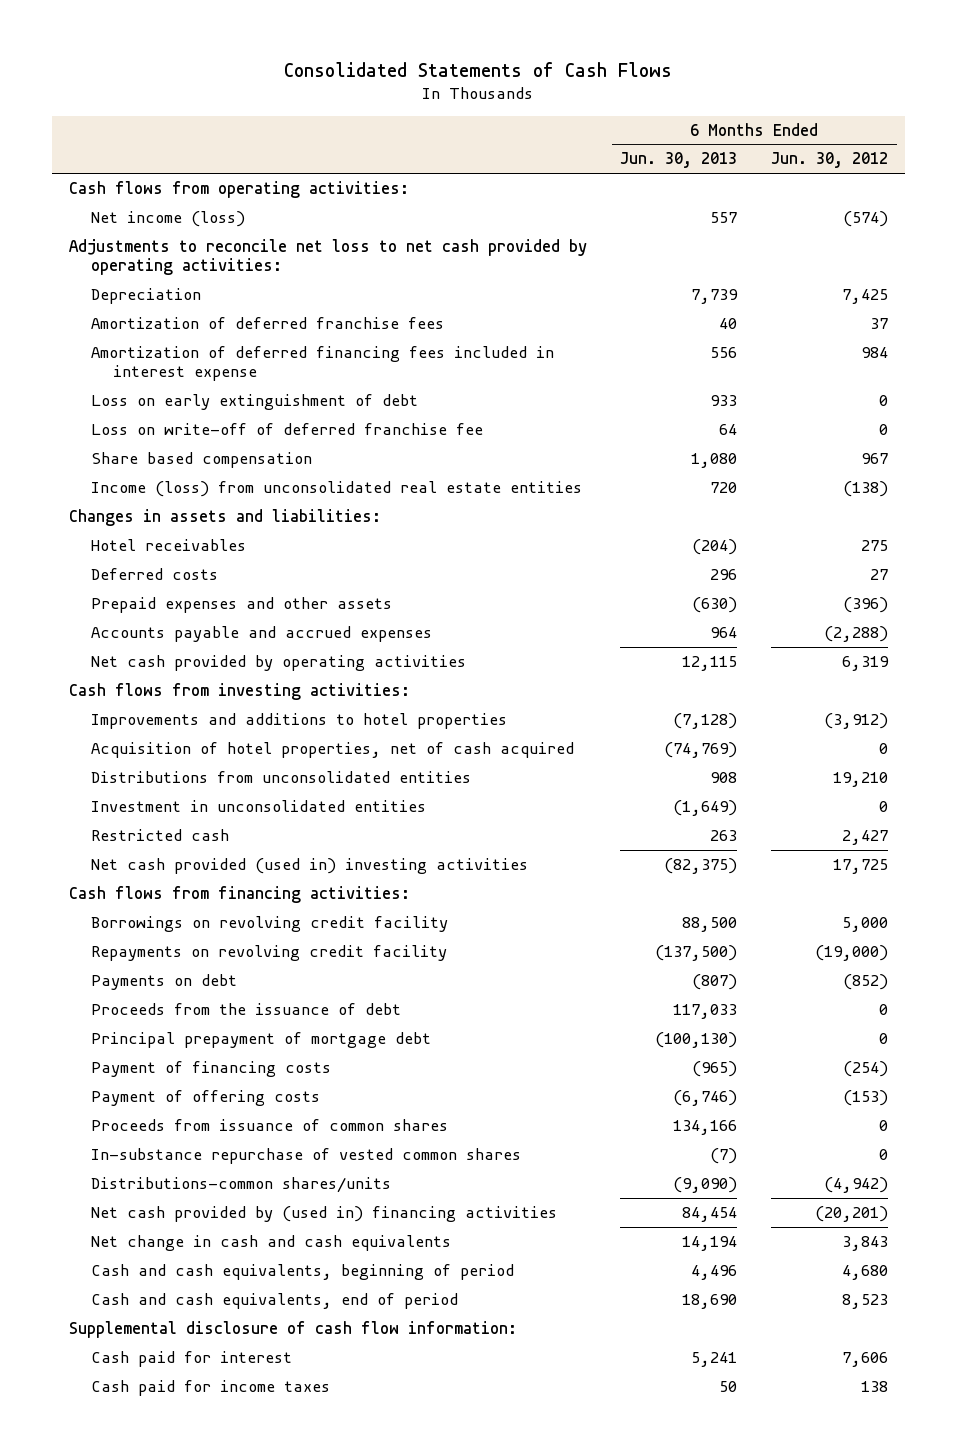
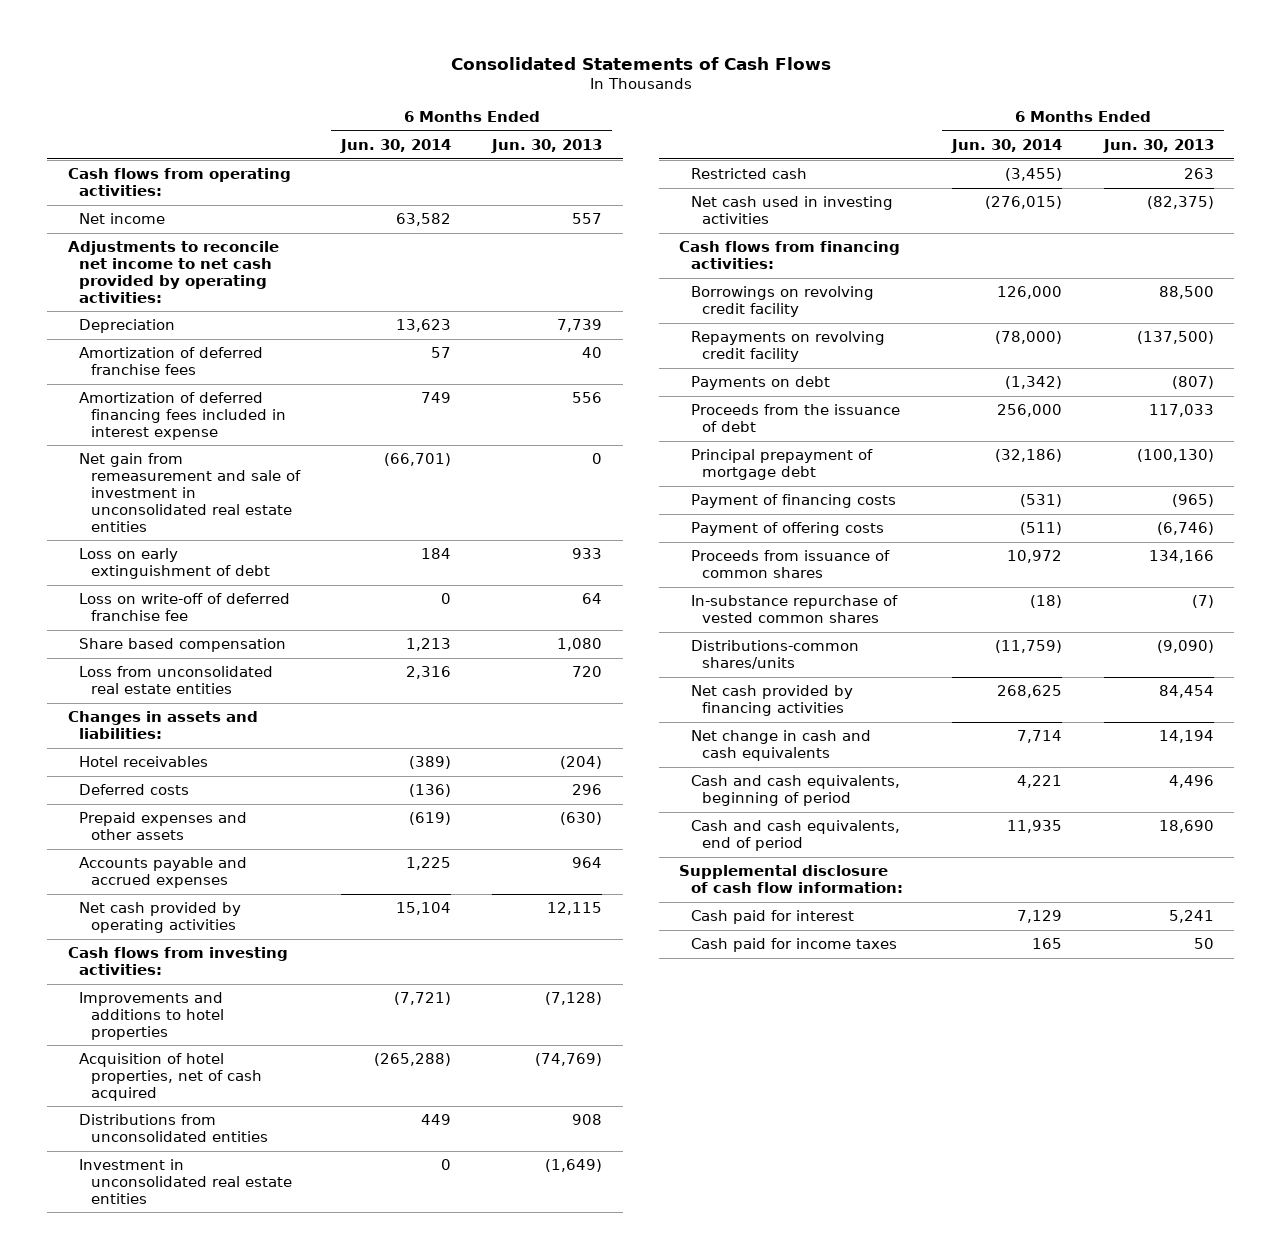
[771,152,889,169] Jun. 30, 2012 -> none
none -> [339,139,451,154] Jun. 30, 2014
[90,210,245,227] Net income (loss) -> [79,213,166,225] Net income
[68,238,587,276] Adjustments to reconcile net loss to net cash provided by operating activities: -> [67,241,279,303] Adjustments to reconcile net income to net cash provided by operating activities:
none -> [79,453,301,532] Net gain from remeasurement and sale of investment in unconsolidated real estate entities
[90,480,582,497] Income (loss) from unconsolidated real estate entities -> [79,666,274,694] Loss from unconsolidated real estate entities
[90,799,426,812] Investment in unconsolidated entities -> [79,1159,292,1204] Investment in unconsolidated real estate entities
[90,857,528,874] Net cash provided (used in) investing activities -> [690,196,893,224] Net cash used in investing activities
[90,1205,557,1222] Net cash provided by (used in) financing activities -> [690,685,853,716] Net cash provided by financing activities

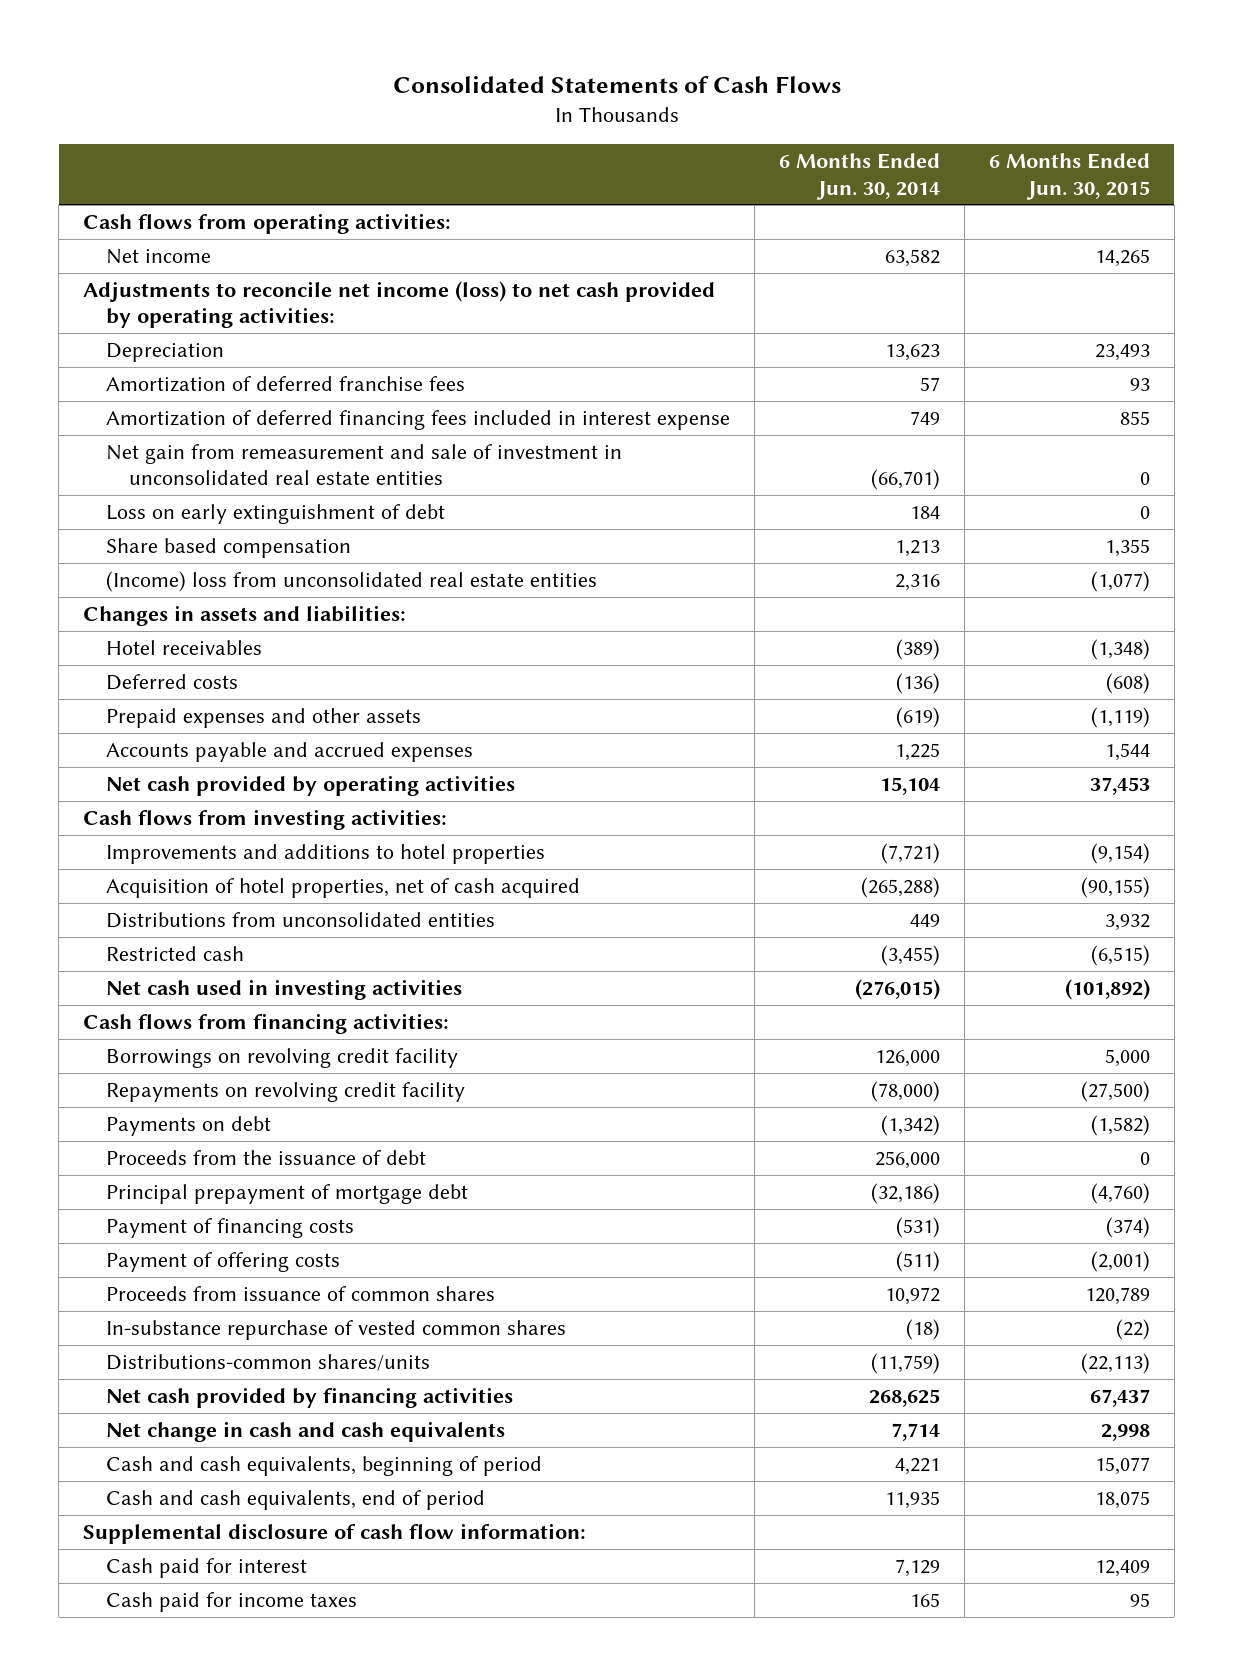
[491,139,603,154] Jun. 30, 2013 -> none
none -> [988,153,1150,200] 6 Months Ended Jun. 30, 2015
[67,241,279,303] Adjustments to reconcile net income to net cash provided by operating activities: -> [83,280,716,329] Adjustments to reconcile net income (loss) to net cash provided by operating activities:
[79,593,291,621] Loss on write-off of deferred franchise fee -> none
[79,666,274,694] Loss from unconsolidated real estate entities -> [106,570,598,592] (Income) loss from unconsolidated real estate entities
[79,1159,292,1204] Investment in unconsolidated real estate entities -> none

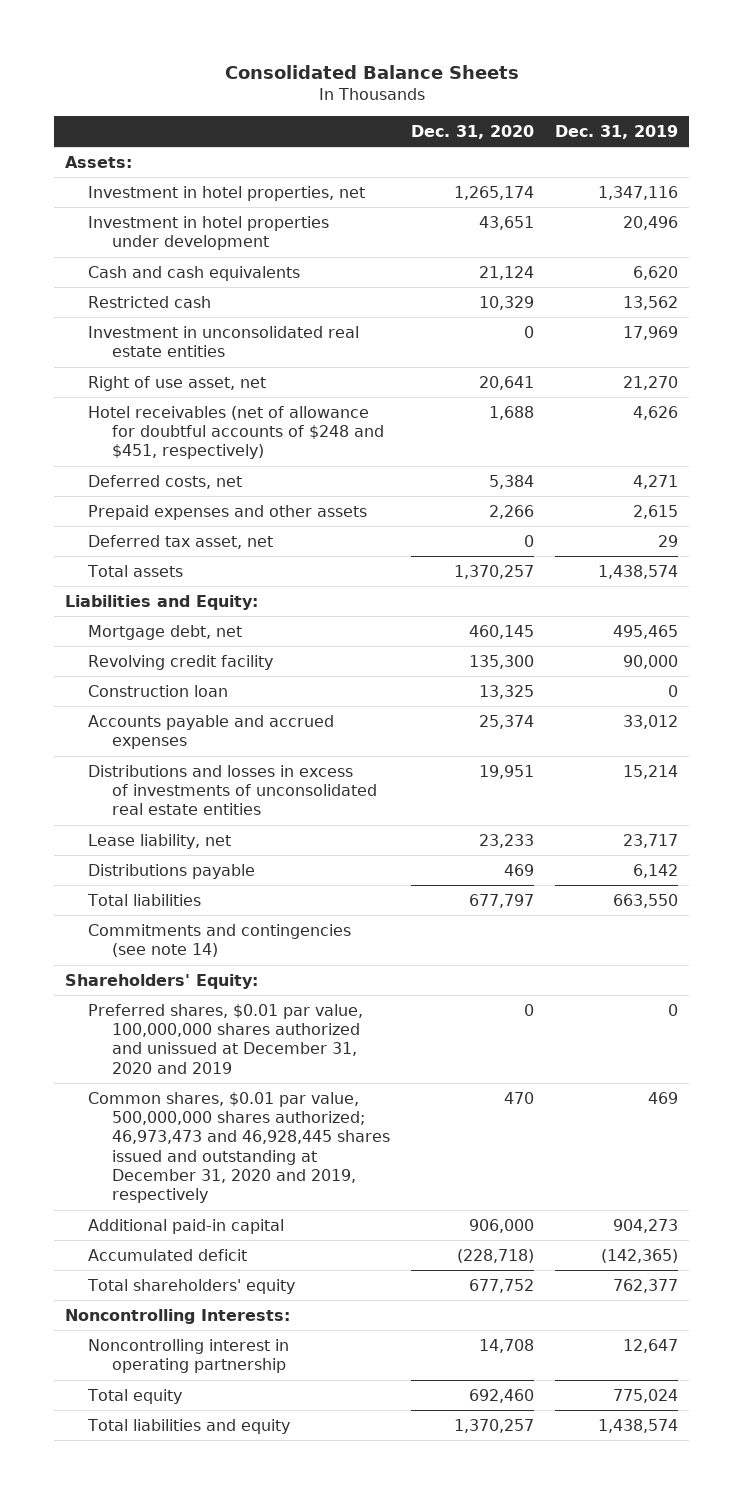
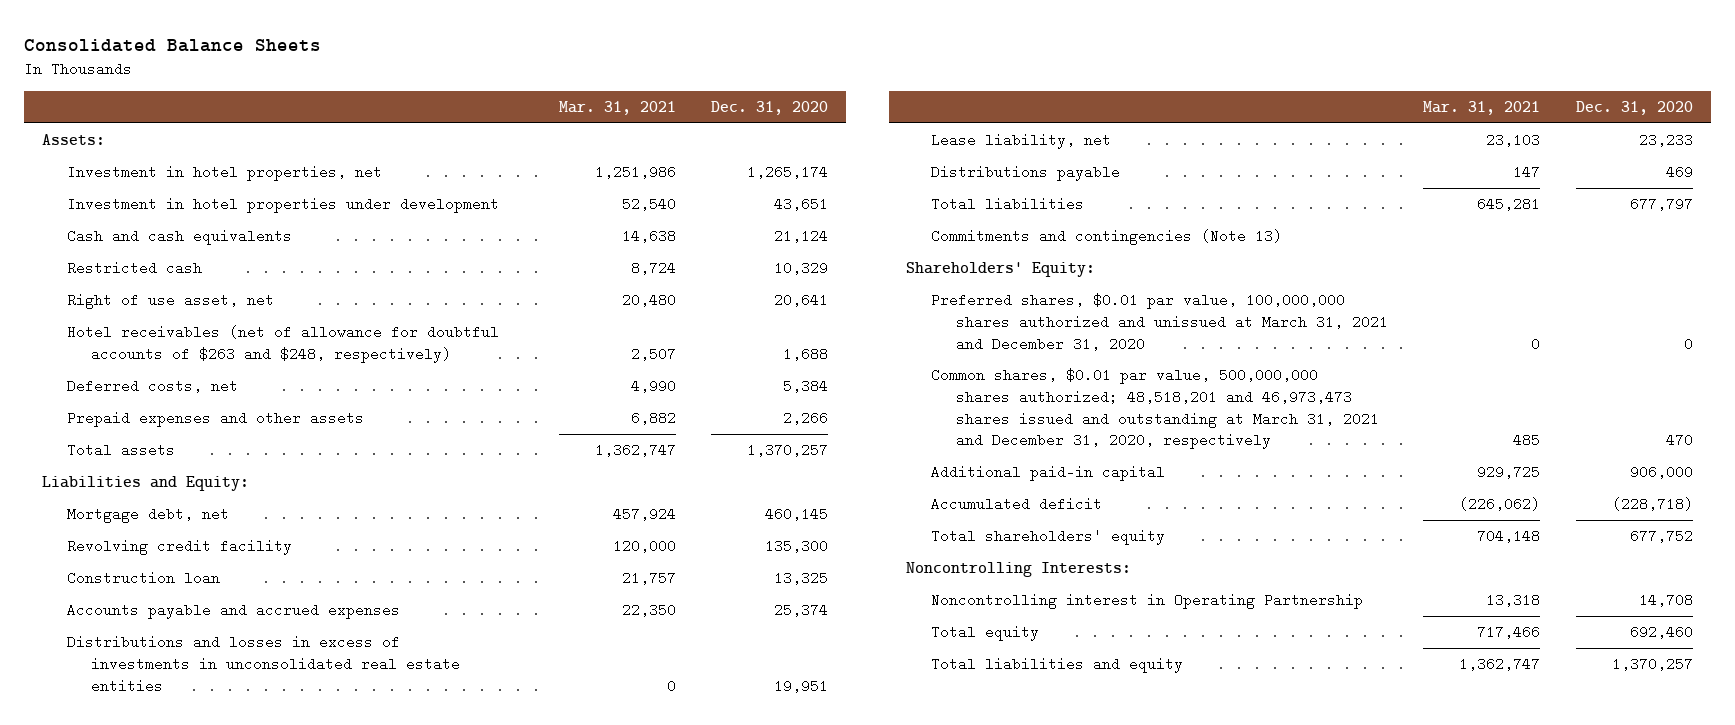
[555,124,679,139] Dec. 31, 2019 -> none
none -> [558,100,676,115] Mar. 31, 2021
[88,325,360,358] Investment in unconsolidated real estate entities -> none
[88,405,384,460] Hotel receivables (net of allowance for doubtful accounts of $248 and $451, respectively) -> [66,325,499,363] Hotel receivables (net of allowance for doubtful accounts of $263 and $248, respectively)
[88,534,274,549] Deferred tax asset, net -> none
[88,764,377,816] Distributions and losses in excess of investments of unconsolidated real estate entities -> [66,635,461,693] Distributions and losses in excess of investments in unconsolidated real estate entities
[88,923,352,958] Commitments and contingencies (see note 14) -> [931,229,1283,246] Commitments and contingencies (Note 13)
[88,1003,364,1074] Preferred shares, $0.01 par value, 100,000,000 shares authorized and unissued at December 31, 2020 and 2019 -> [931,293,1389,351] Preferred shares, $0.01 par value, 100,000,000 shares authorized and unissued at March 31, 2021 and December 31, 2020
[88,1091,390,1204] Common shares, $0.01 par value, 500,000,000 shares authorized; 46,973,473 and 46,928,445 shares issued and outstanding at December 31, 2020 and 2019, respectively -> [931,368,1380,450] Common shares, $0.01 par value, 500,000,000 shares authorized; 48,518,201 and 46,973,473 shares issued and outstanding at March 31, 2021 and December 31, 2020, respectively
[88,1338,290,1374] Noncontrolling interest in operating partnership -> [931,593,1364,610] Noncontrolling interest in Operating Partnership

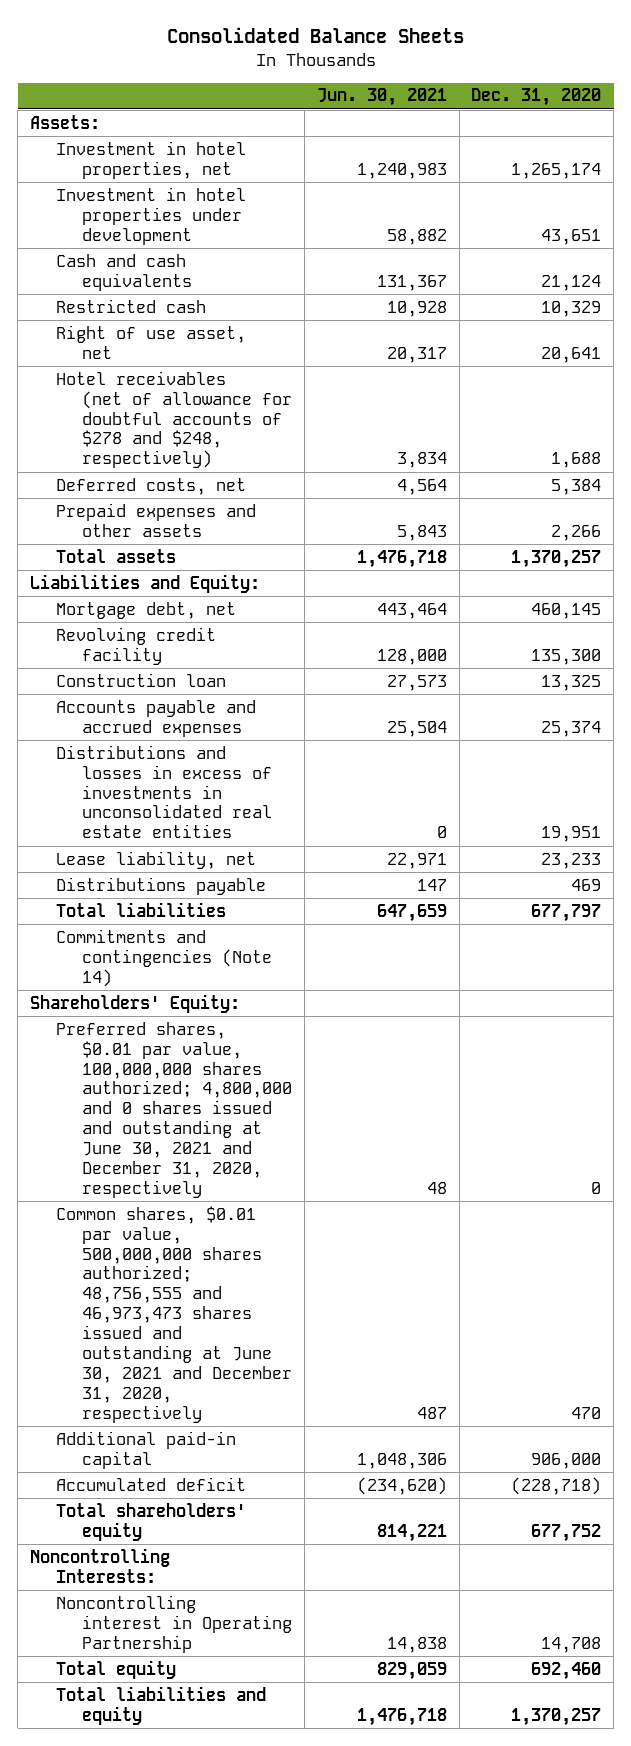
[558,100,676,115] Mar. 31, 2021 -> none
none -> [316,88,447,107] Jun. 30, 2021
[66,325,499,363] Hotel receivables (net of allowance for doubtful accounts of $263 and $248, respectively) -> [56,370,293,469] Hotel receivables (net of allowance for doubtful accounts of $278 and $248, respectively)
[931,229,1283,246] Commitments and contingencies (Note 13) -> [56,928,273,987] Commitments and contingencies (Note 14)
[931,293,1389,351] Preferred shares, $0.01 par value, 100,000,000 shares authorized and unissued at March 31, 2021 and December 31, 2020 -> [56,1021,293,1198] Preferred shares, $0.01 par value, 100,000,000 shares authorized; 4,800,000 and 0 shares issued and outstanding at June 30, 2021 and December 31, 2020, respectively
[931,368,1380,450] Common shares, $0.01 par value, 500,000,000 shares authorized; 48,518,201 and 46,973,473 shares issued and outstanding at March 31, 2021 and December 31, 2020, respectively -> [56,1205,293,1423] Common shares, $0.01 par value, 500,000,000 shares authorized; 48,756,555 and 46,973,473 shares issued and outstanding at June 30, 2021 and December 31, 2020, respectively

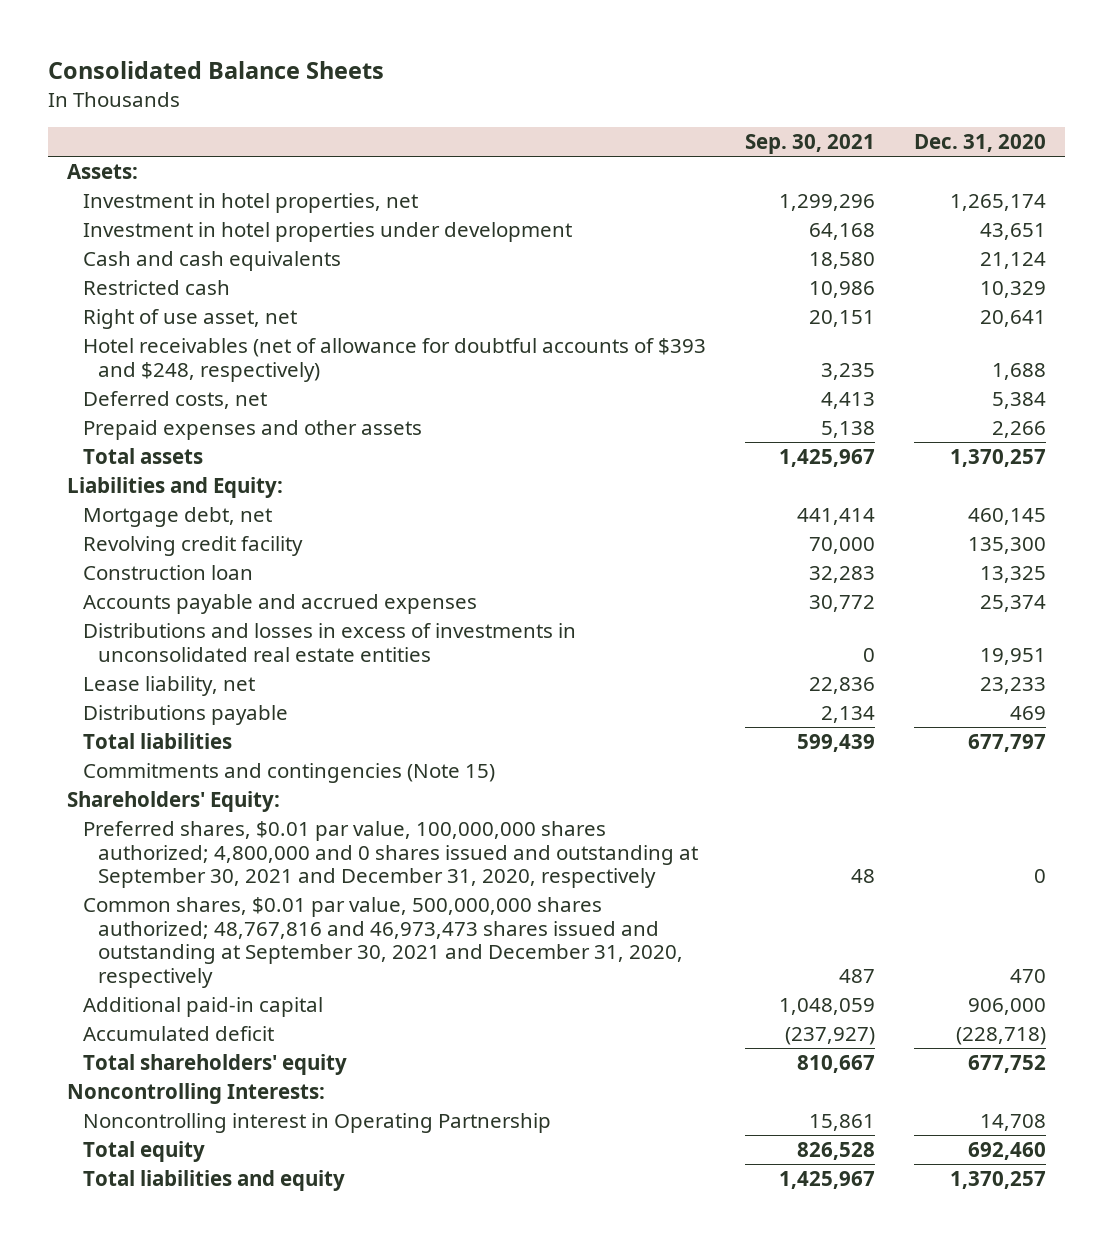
[316,88,447,107] Jun. 30, 2021 -> none
none -> [744,133,875,154] Sep. 30, 2021
[56,370,293,469] Hotel receivables (net of allowance for doubtful accounts of $278 and $248, respectively) -> [82,338,706,382] Hotel receivables (net of allowance for doubtful accounts of $393 and $248, respectively)
[56,928,273,987] Commitments and contingencies (Note 14) -> [82,763,495,784] Commitments and contingencies (Note 15)
[56,1021,293,1198] Preferred shares, $0.01 par value, 100,000,000 shares authorized; 4,800,000 and 0 shares issued and outstanding at June 30, 2021 and December 31, 2020, respectively -> [82,821,699,889] Preferred shares, $0.01 par value, 100,000,000 shares authorized; 4,800,000 and 0 shares issued and outstanding at September 30, 2021 and December 31, 2020, respectively
[56,1205,293,1423] Common shares, $0.01 par value, 500,000,000 shares authorized; 48,756,555 and 46,973,473 shares issued and outstanding at June 30, 2021 and December 31, 2020, respectively -> [82,897,684,988] Common shares, $0.01 par value, 500,000,000 shares authorized; 48,767,816 and 46,973,473 shares issued and outstanding at September 30, 2021 and December 31, 2020, respectively

